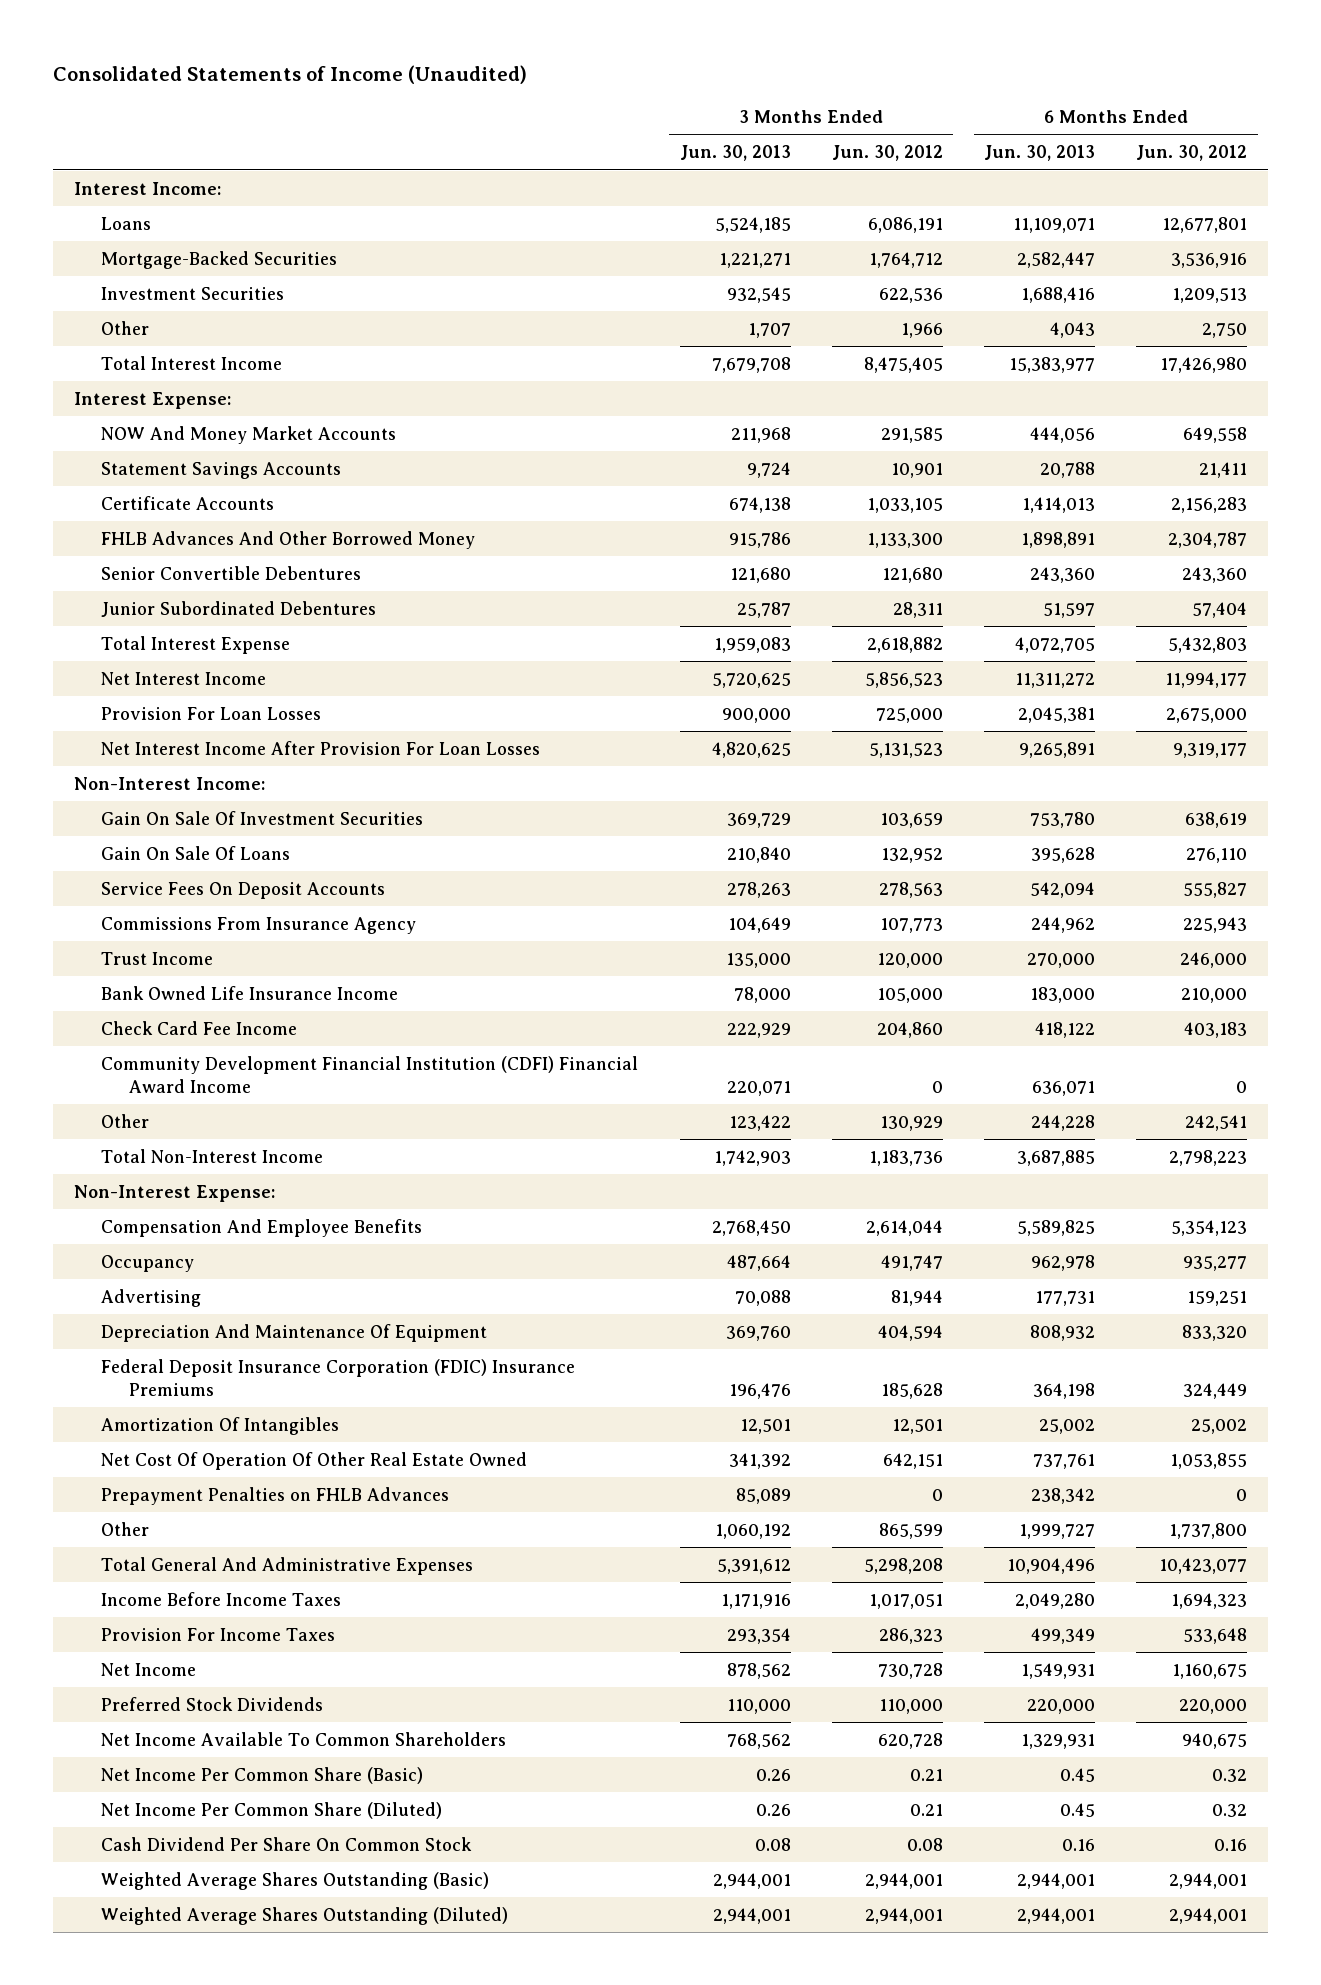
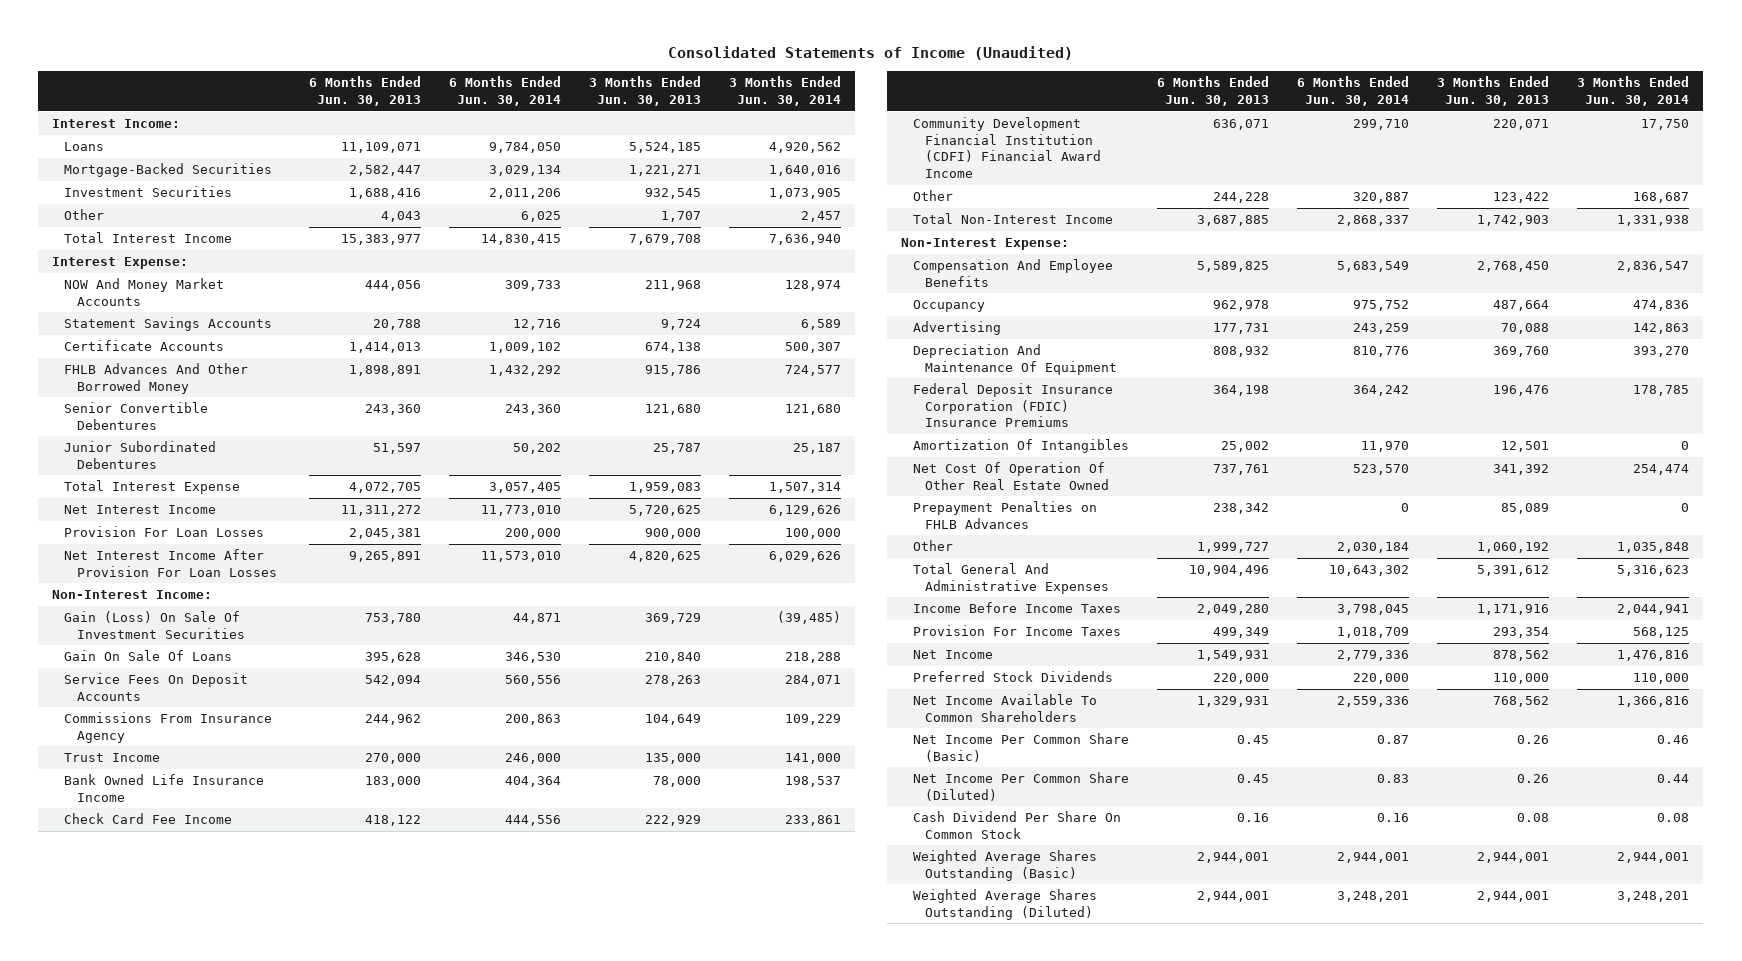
[831,145,943,162] Jun. 30, 2012 -> none
[1136,145,1248,162] Jun. 30, 2012 -> none
none -> [448,76,561,106] 6 Months Ended Jun. 30, 2014
none -> [728,76,841,106] 3 Months Ended Jun. 30, 2014
[101,810,424,825] Gain On Sale Of Investment Securities -> [64,611,245,639] Gain (Loss) On Sale Of Investment Securities

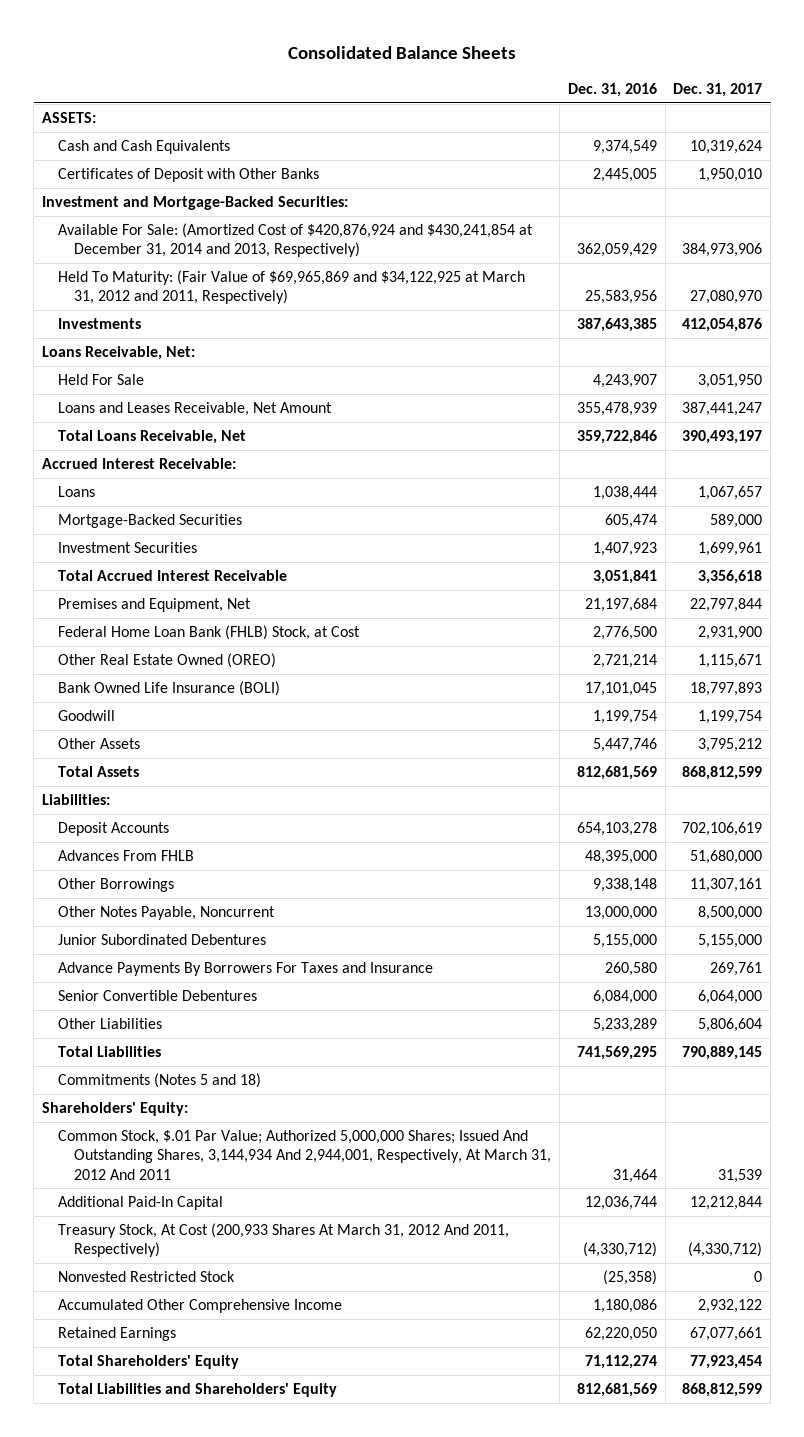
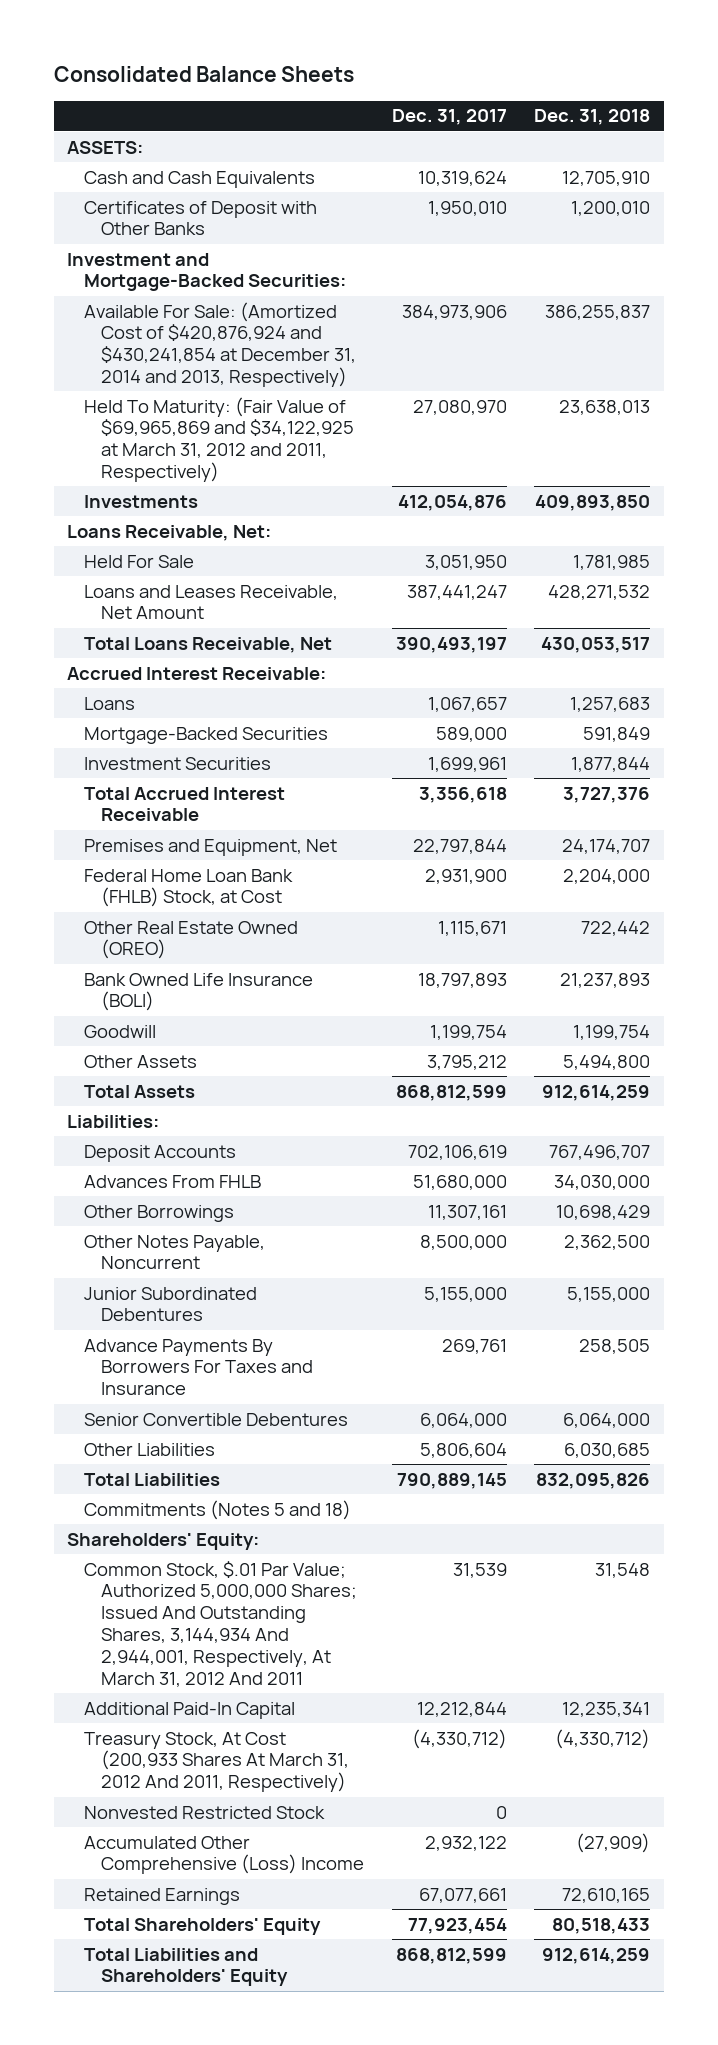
[567,83,657,98] Dec. 31, 2016 -> none
none -> [534,109,651,126] Dec. 31, 2018
[58,1299,343,1314] Accumulated Other Comprehensive Income -> [84,1835,365,1875] Accumulated Other Comprehensive (Loss) Income

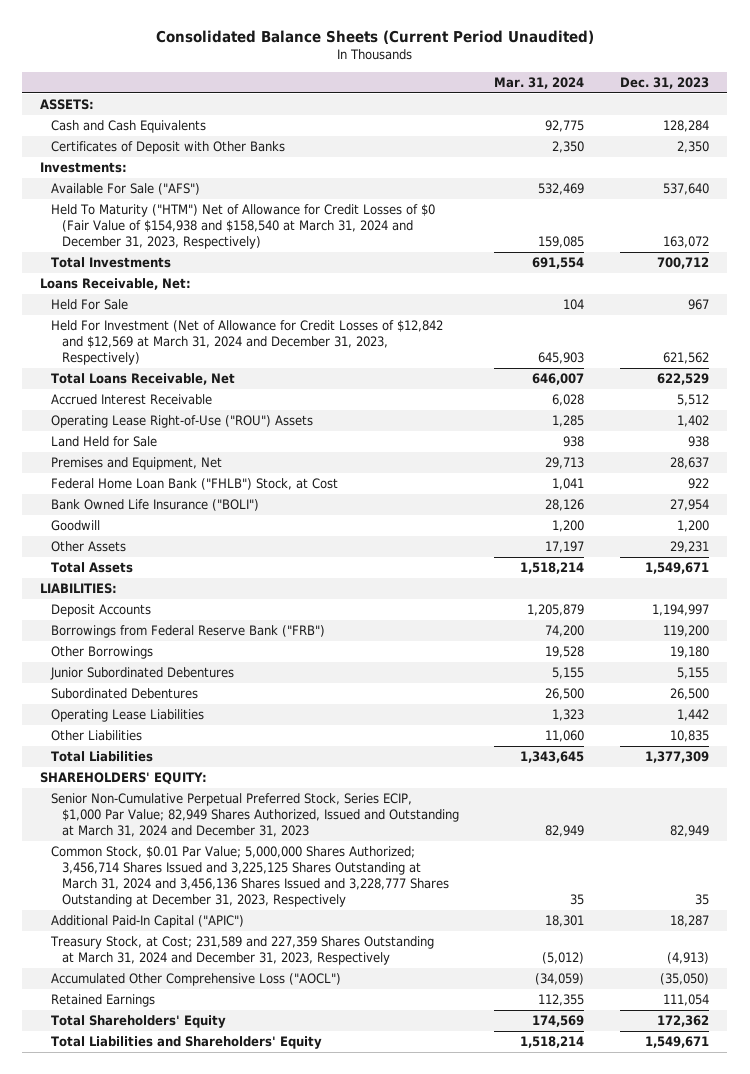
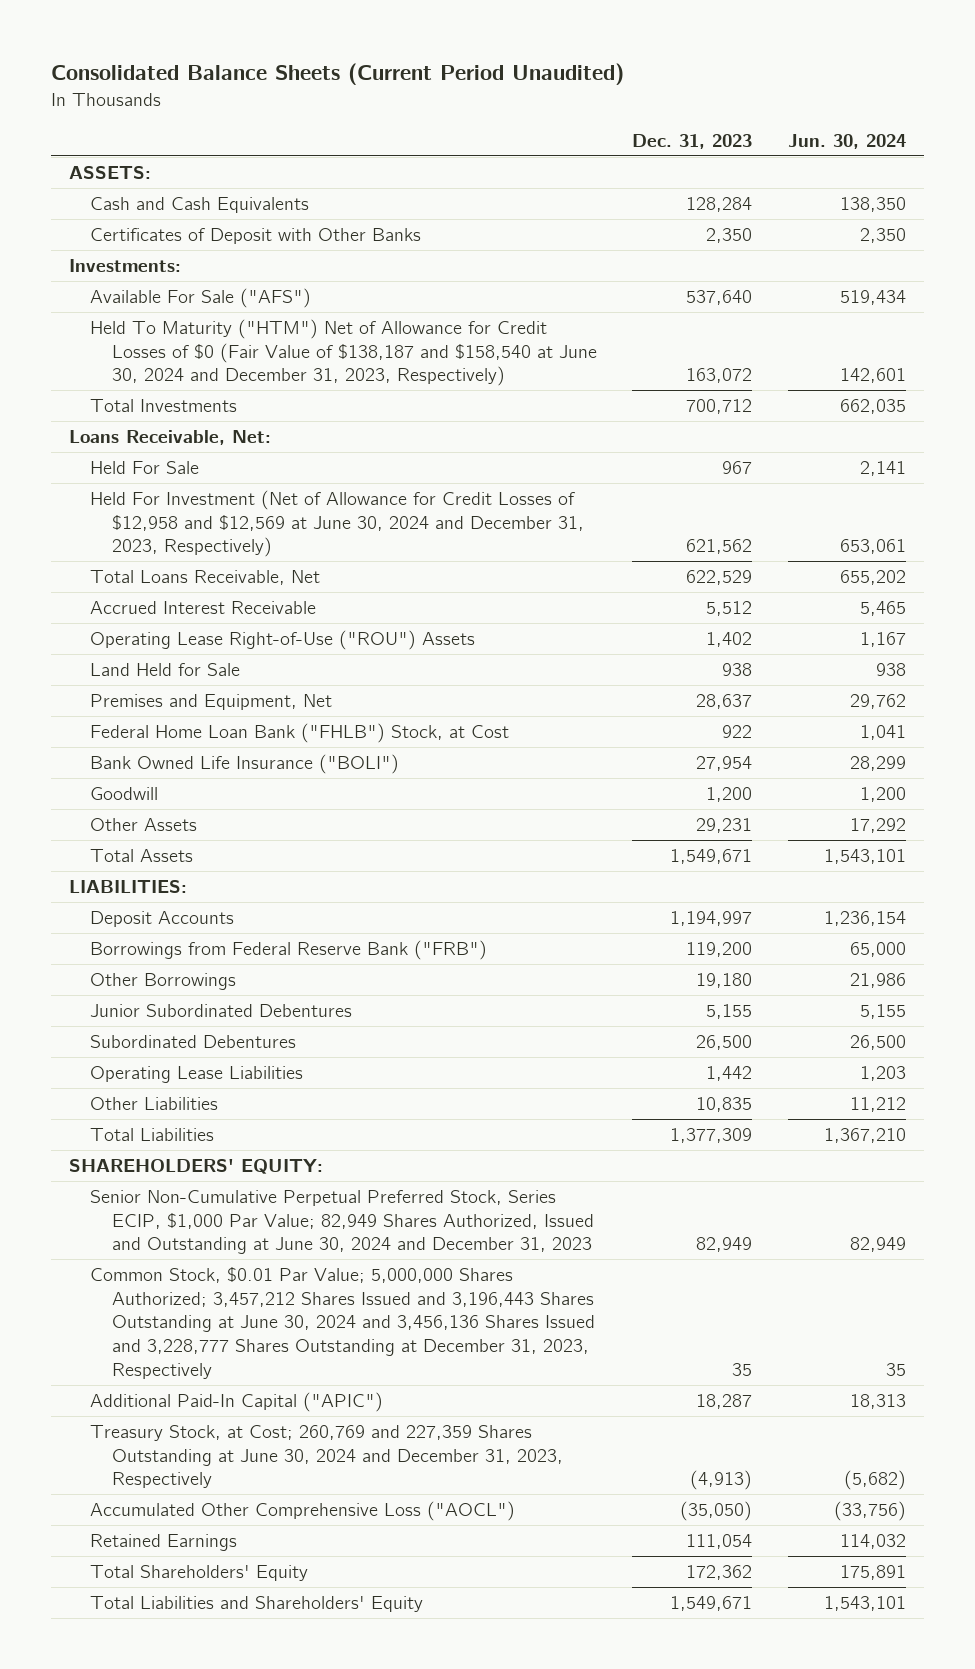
[494,76,585,89] Mar. 31, 2024 -> none
none -> [787,133,906,149] Jun. 30, 2024
[50,204,435,250] Held To Maturity ("HTM") Net of Allowance for Credit Losses of $0 (Fair Value of $154,938 and $158,540 at March 31, 2024 and December 31, 2023, Respectively) -> [90,318,597,387] Held To Maturity ("HTM") Net of Allowance for Credit Losses of $0 (Fair Value of $138,187 and $158,540 at June 30, 2024 and December 31, 2023, Respectively)
[50,320,443,366] Held For Investment (Net of Allowance for Credit Losses of $12,842 and $12,569 at March 31, 2024 and December 31, 2023, Respectively) -> [90,489,584,558] Held For Investment (Net of Allowance for Credit Losses of $12,958 and $12,569 at June 30, 2024 and December 31, 2023, Respectively)
[50,793,459,838] Senior Non-Cumulative Perpetual Preferred Stock, Series ECIP, $1,000 Par Value; 82,949 Shares Authorized, Issued and Outstanding at March 31, 2024 and December 31, 2023 -> [90,1189,594,1255] Senior Non-Cumulative Perpetual Preferred Stock, Series ECIP, $1,000 Par Value; 82,949 Shares Authorized, Issued and Outstanding at June 30, 2024 and December 31, 2023
[50,846,449,908] Common Stock, $0.01 Par Value; 5,000,000 Shares Authorized; 3,456,714 Shares Issued and 3,225,125 Shares Outstanding at March 31, 2024 and 3,456,136 Shares Issued and 3,228,777 Shares Outstanding at December 31, 2023, Respectively -> [90,1266,595,1379] Common Stock, $0.01 Par Value; 5,000,000 Shares Authorized; 3,457,212 Shares Issued and 3,196,443 Shares Outstanding at June 30, 2024 and 3,456,136 Shares Issued and 3,228,777 Shares Outstanding at December 31, 2023, Respectively
[49,936,434,966] Treasury Stock, at Cost; 231,589 and 227,359 Shares Outstanding at March 31, 2024 and December 31, 2023, Respectively -> [90,1424,563,1489] Treasury Stock, at Cost; 260,769 and 227,359 Shares Outstanding at June 30, 2024 and December 31, 2023, Respectively

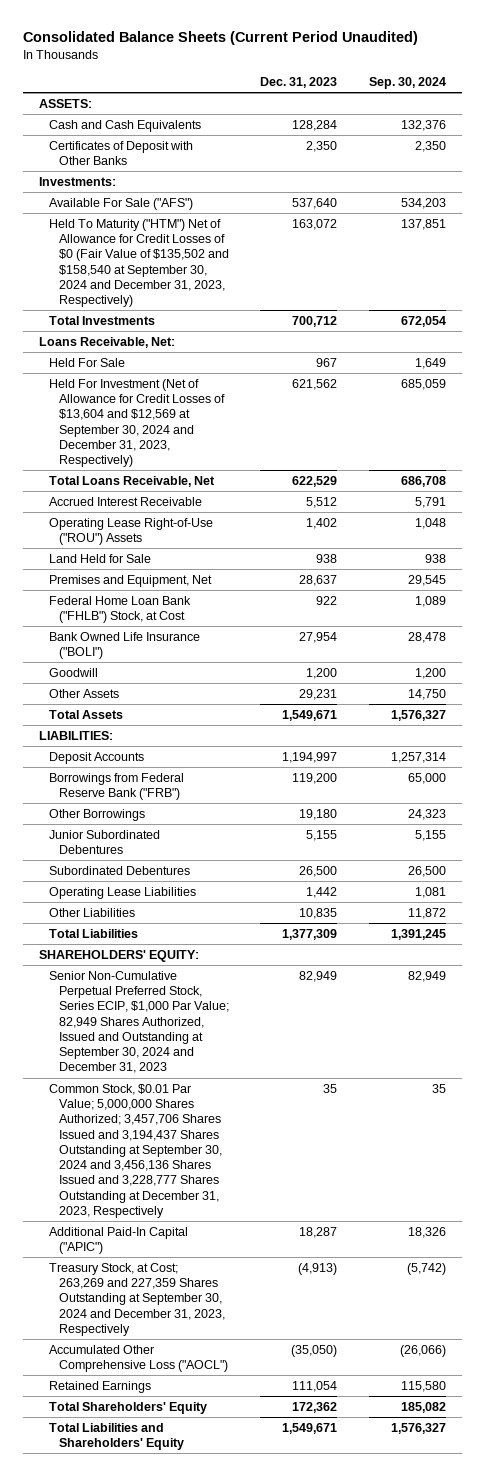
[787,133,906,149] Jun. 30, 2024 -> none
none -> [369,77,447,90] Sep. 30, 2024
[90,318,597,387] Held To Maturity ("HTM") Net of Allowance for Credit Losses of $0 (Fair Value of $138,187 and $158,540 at June 30, 2024 and December 31, 2023, Respectively) -> [48,218,229,308] Held To Maturity ("HTM") Net of Allowance for Credit Losses of $0 (Fair Value of $135,502 and $158,540 at September 30, 2024 and December 31, 2023, Respectively)
[90,489,584,558] Held For Investment (Net of Allowance for Credit Losses of $12,958 and $12,569 at June 30, 2024 and December 31, 2023, Respectively) -> [48,378,225,468] Held For Investment (Net of Allowance for Credit Losses of $13,604 and $12,569 at September 30, 2024 and December 31, 2023, Respectively)
[90,1189,594,1255] Senior Non-Cumulative Perpetual Preferred Stock, Series ECIP, $1,000 Par Value; 82,949 Shares Authorized, Issued and Outstanding at June 30, 2024 and December 31, 2023 -> [48,970,229,1074] Senior Non-Cumulative Perpetual Preferred Stock, Series ECIP, $1,000 Par Value; 82,949 Shares Authorized, Issued and Outstanding at September 30, 2024 and December 31, 2023
[90,1266,595,1379] Common Stock, $0.01 Par Value; 5,000,000 Shares Authorized; 3,457,212 Shares Issued and 3,196,443 Shares Outstanding at June 30, 2024 and 3,456,136 Shares Issued and 3,228,777 Shares Outstanding at December 31, 2023, Respectively -> [48,1083,222,1218] Common Stock, $0.01 Par Value; 5,000,000 Shares Authorized; 3,457,706 Shares Issued and 3,194,437 Shares Outstanding at September 30, 2024 and 3,456,136 Shares Issued and 3,228,777 Shares Outstanding at December 31, 2023, Respectively
[90,1424,563,1489] Treasury Stock, at Cost; 260,769 and 227,359 Shares Outstanding at June 30, 2024 and December 31, 2023, Respectively -> [48,1262,225,1336] Treasury Stock, at Cost; 263,269 and 227,359 Shares Outstanding at September 30, 2024 and December 31, 2023, Respectively

